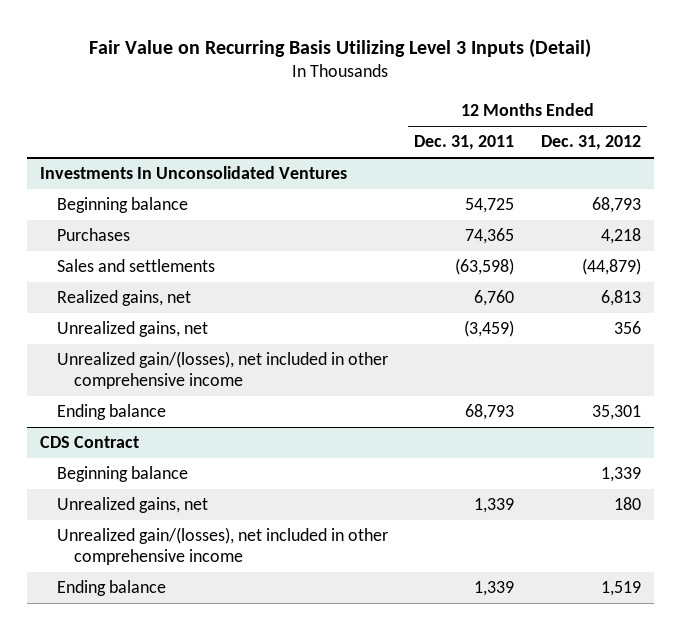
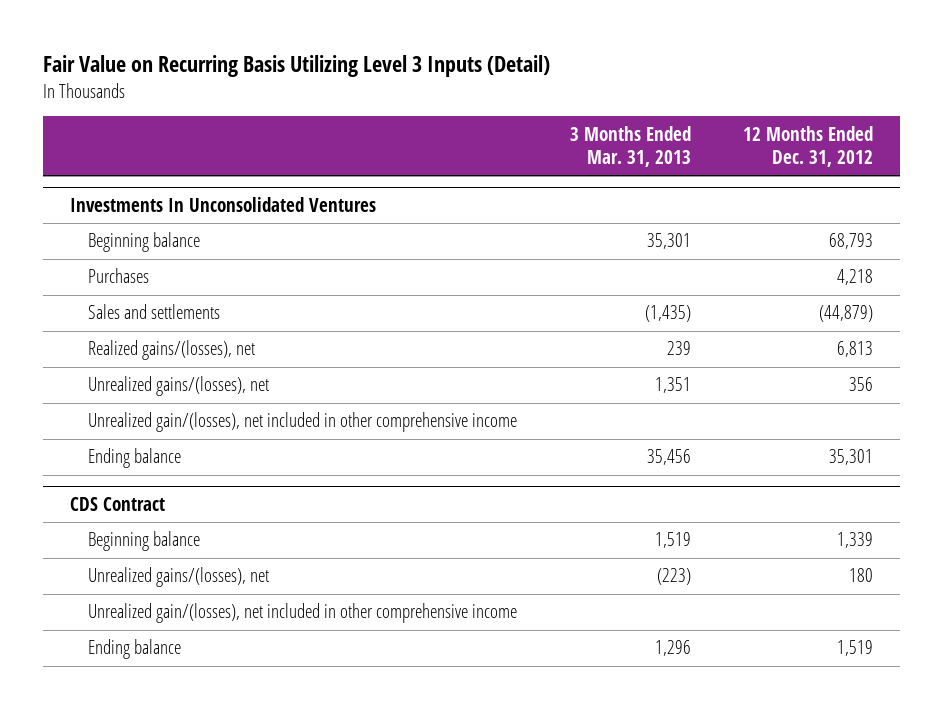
[414,135,515,151] Dec. 31, 2011 -> none
none -> [569,125,691,168] 3 Months Ended Mar. 31, 2013
[56,290,191,307] Realized gains, net -> [87,340,255,361] Realized gains/(losses), net
[56,321,208,338] Unrealized gains, net -> [87,376,269,397] Unrealized gains/(losses), net
[56,497,208,514] Unrealized gains, net -> [87,567,269,588] Unrealized gains/(losses), net

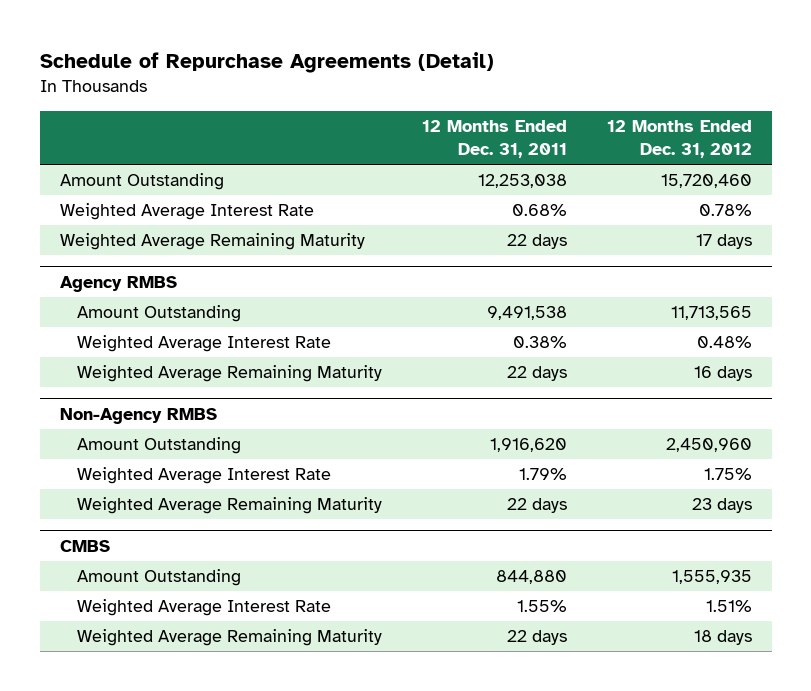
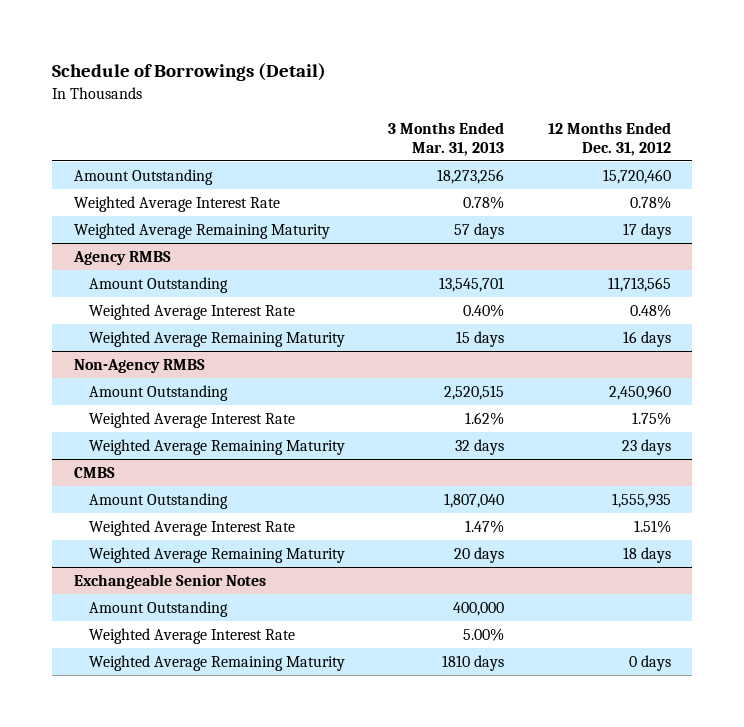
[39,51,494,73] Schedule of Repurchase Agreements (Detail) -> [52,63,327,82] Schedule of Borrowings (Detail)
[422,119,568,159] 12 Months Ended Dec. 31, 2011 -> none
none -> [388,121,505,157] 3 Months Ended Mar. 31, 2013
none -> [73,573,266,589] Exchangeable Senior Notes
none -> [88,600,228,617] Amount Outstanding
none -> [88,627,295,644] Weighted Average Interest Rate
none -> [88,654,345,671] Weighted Average Remaining Maturity

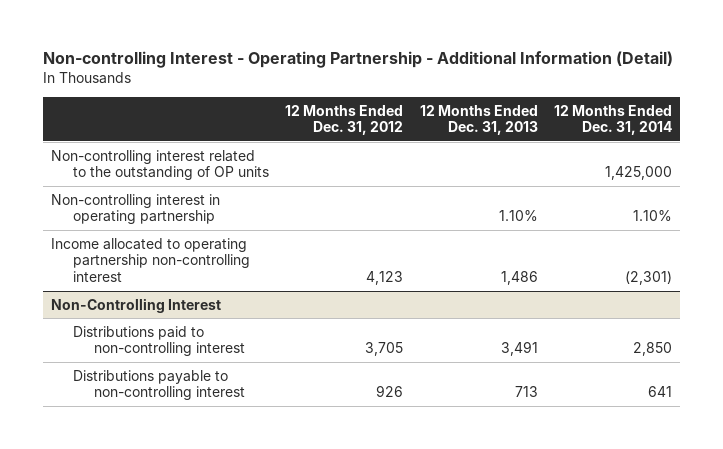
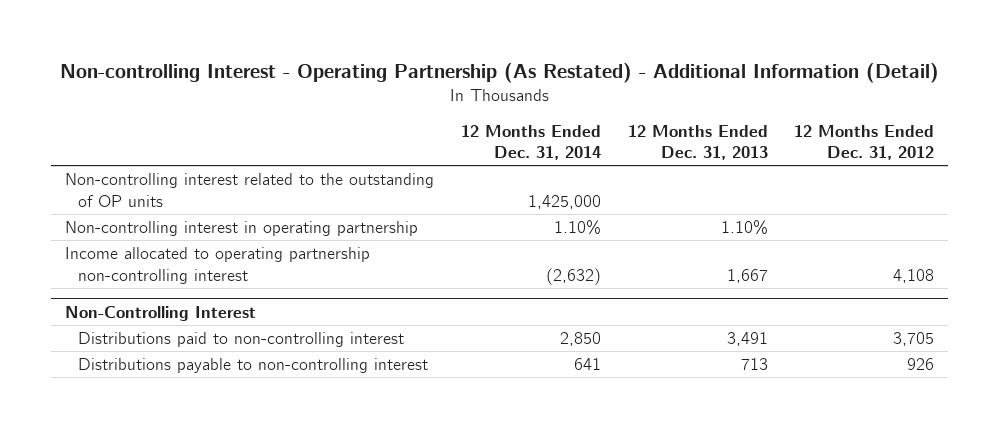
[42,51,673,69] Non-controlling Interest - Operating Partnership - Additional Information (Detail) -> [59,62,939,83] Non-controlling Interest - Operating Partnership (As Restated) - Additional Information (Detail)
[366,271,404,286] 4,123 -> [893,268,935,283] 4,108
[500,271,538,286] 1,486 -> [726,268,768,283] 1,667
[624,271,672,286] (2,301) -> [545,267,601,285] (2,632)

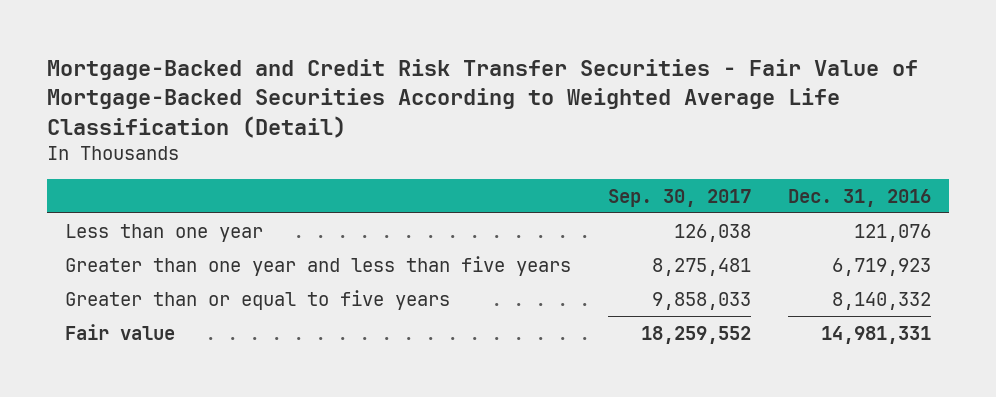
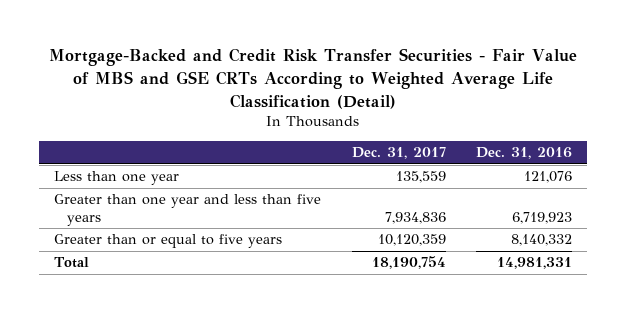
[46,59,918,138] Mortgage-Backed and Credit Risk Transfer Securities - Fair Value of Mortgage-Backed Securities According to Weighted Average Life Classification (Detail) -> [49,48,578,109] Mortgage-Backed and Credit Risk Transfer Securities - Fair Value of MBS and GSE CRTs According to Weighted Average Life Classification (Detail)
[608,188,752,207] Sep. 30, 2017 -> none
none -> [351,147,446,160] Dec. 31, 2017
[65,323,176,340] Fair value -> [54,257,90,269] Total

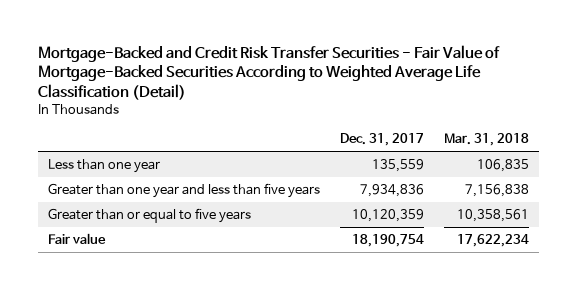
[49,48,578,109] Mortgage-Backed and Credit Risk Transfer Securities - Fair Value of MBS and GSE CRTs According to Weighted Average Life Classification (Detail) -> [38,44,501,100] Mortgage-Backed and Credit Risk Transfer Securities - Fair Value of Mortgage-Backed Securities According to Weighted Average Life Classification (Detail)
[476,147,573,160] Dec. 31, 2016 -> none
none -> [443,133,529,147] Mar. 31, 2018
[54,257,90,269] Total -> [48,232,107,244] Fair value

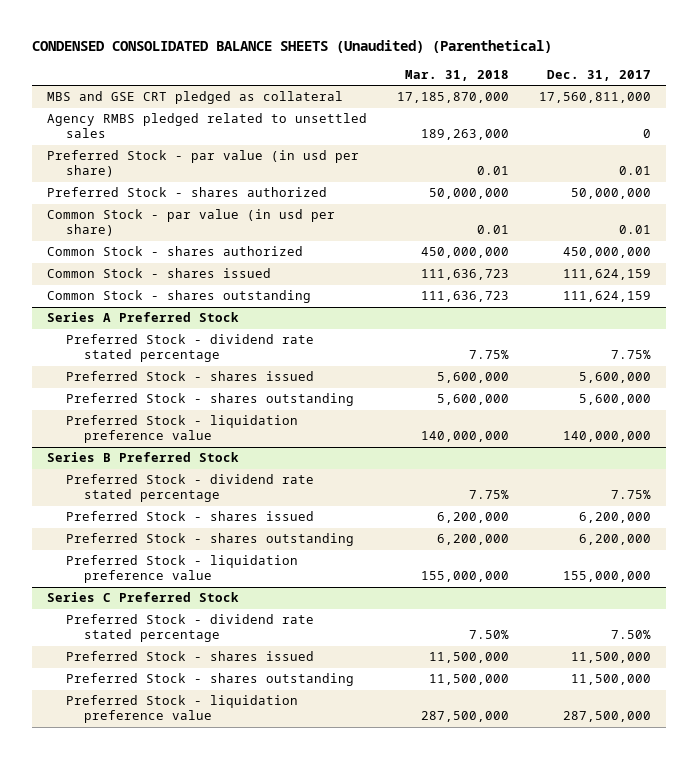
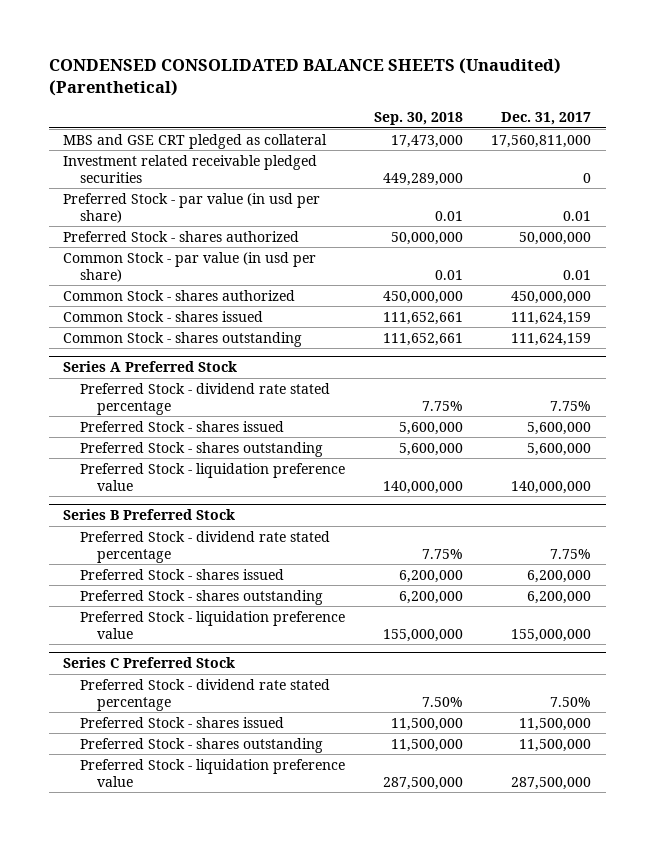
[405,70,510,82] Mar. 31, 2018 -> none
none -> [373,112,463,126] Sep. 30, 2018
[47,113,368,139] Agency RMBS pledged related to unsettled sales -> [63,154,318,183] Investment related receivable pledged securities

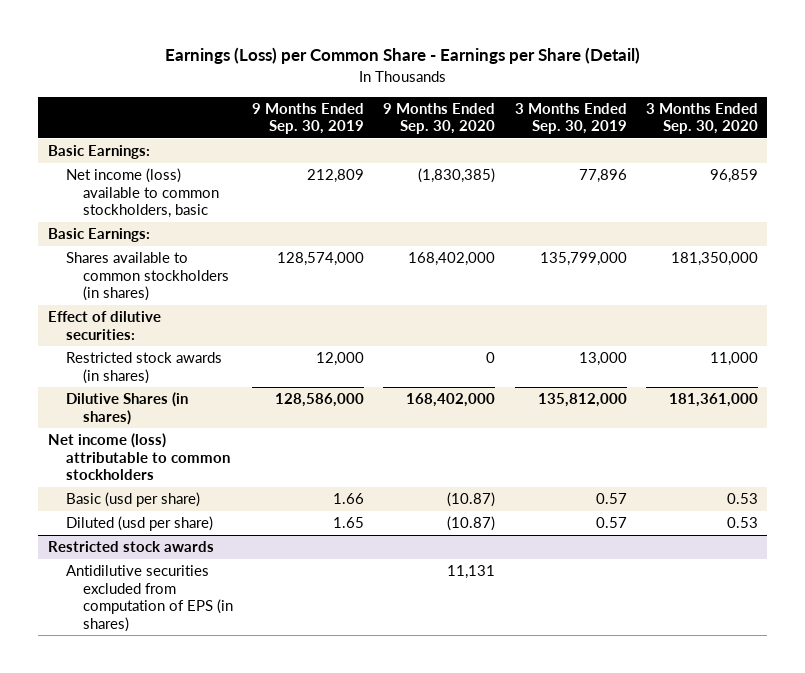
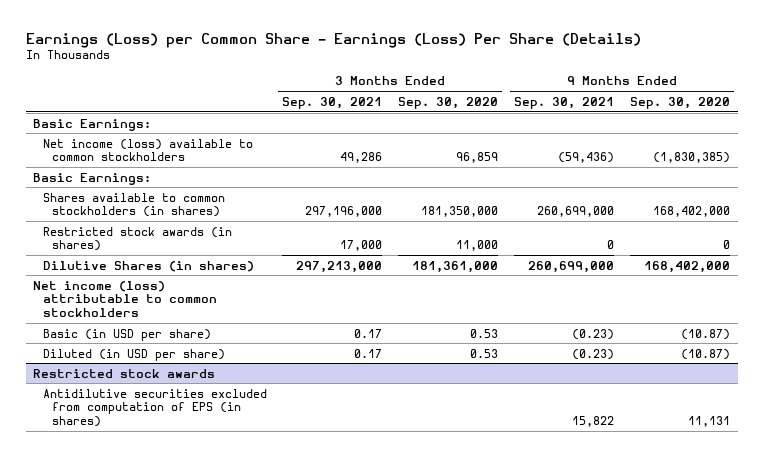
[164,47,640,65] Earnings (Loss) per Common Share - Earnings per Share (Detail) -> [25,32,641,48] Earnings (Loss) per Common Share - Earnings (Loss) Per Share (Details)
[252,102,365,135] 9 Months Ended Sep. 30, 2019 -> none
[514,102,627,135] 3 Months Ended Sep. 30, 2019 -> none
none -> [282,96,383,109] Sep. 30, 2021
none -> [513,96,614,109] Sep. 30, 2021
[65,168,220,219] Net income (loss) available to common stockholders, basic -> [42,138,253,162] Net income (loss) available to common stockholders
[47,311,161,340] Effect of dilutive securities: -> none
[65,492,200,508] Basic (usd per share) -> [42,328,211,341] Basic (in USD per share)
[65,516,213,532] Diluted (usd per share) -> [42,348,225,361] Diluted (in USD per share)

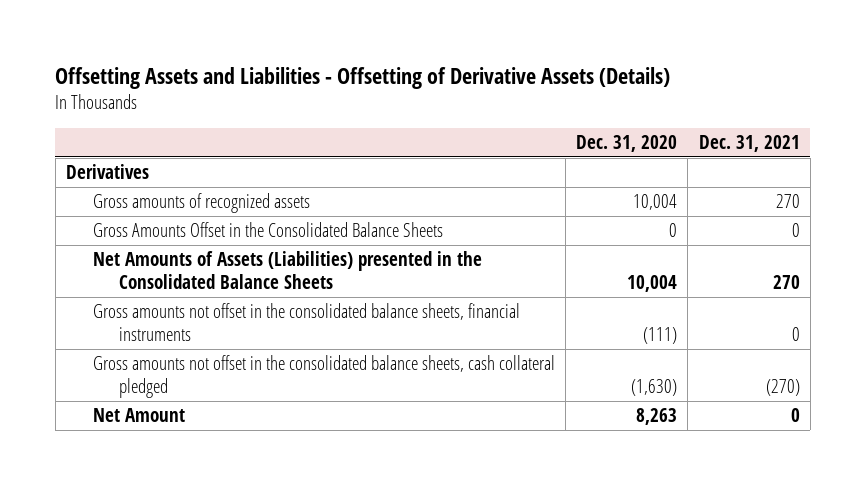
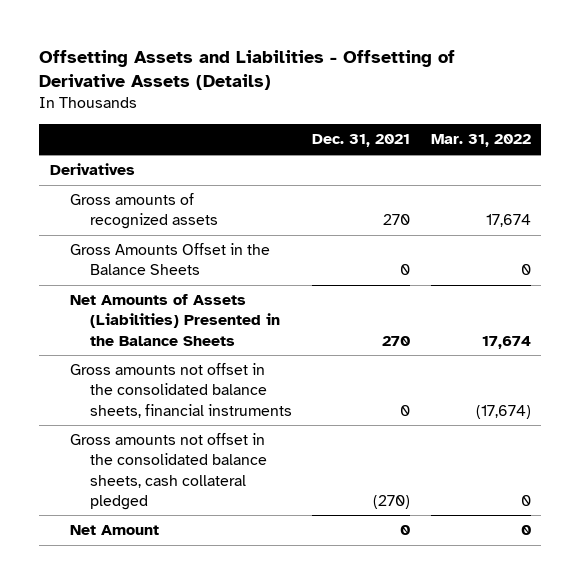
[576,134,678,152] Dec. 31, 2020 -> none
none -> [430,134,531,148] Mar. 31, 2022
[92,221,443,237] Gross Amounts Offset in the Consolidated Balance Sheets -> [69,243,270,276] Gross Amounts Offset in the Balance Sheets
[92,250,482,289] Net Amounts of Assets (Liabilities) presented in the Consolidated Balance Sheets -> [69,294,280,346] Net Amounts of Assets (Liabilities) Presented in the Balance Sheets

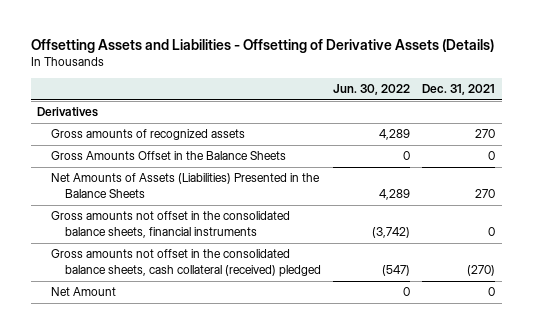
[430,134,531,148] Mar. 31, 2022 -> none
none -> [333,83,411,95] Jun. 30, 2022
[69,433,267,510] Gross amounts not offset in the consolidated balance sheets, cash collateral pledged -> [50,249,321,277] Gross amounts not offset in the consolidated balance sheets, cash collateral (received) pledged

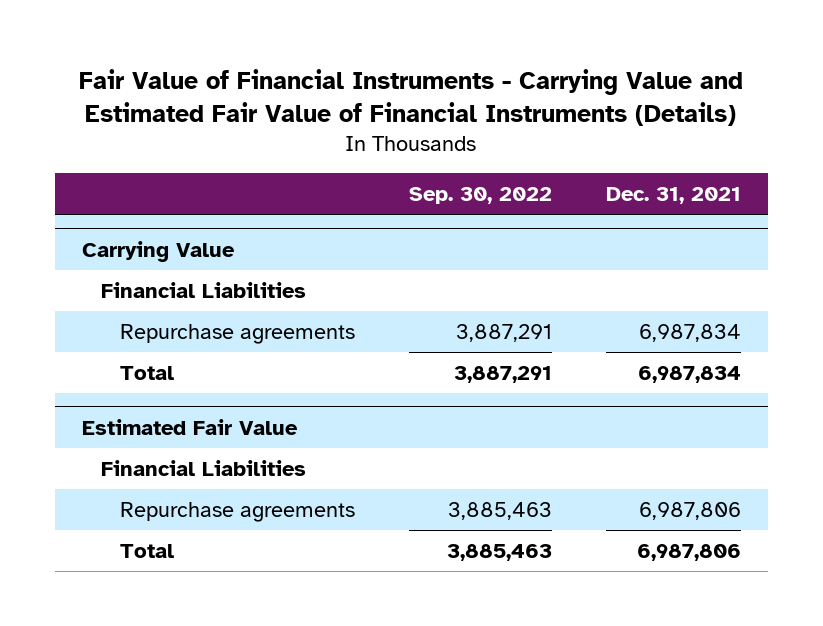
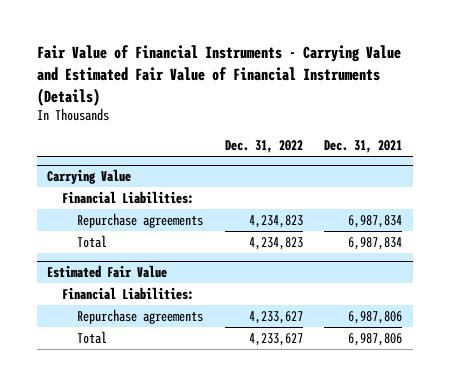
[409,186,553,204] Sep. 30, 2022 -> none
none -> [224,140,303,154] Dec. 31, 2022
[101,282,307,299] Financial Liabilities -> [62,190,195,204] Financial Liabilities:
[101,460,307,477] Financial Liabilities -> [62,286,195,300] Financial Liabilities:

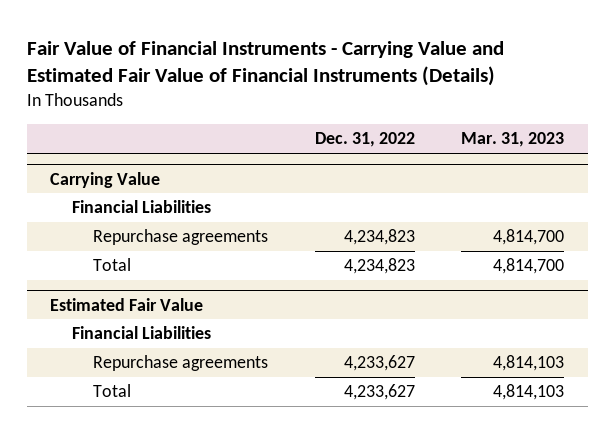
[323,140,402,154] Dec. 31, 2021 -> none
none -> [461,132,565,148] Mar. 31, 2023
[62,190,195,204] Financial Liabilities: -> [71,200,211,214] Financial Liabilities
[62,286,195,300] Financial Liabilities: -> [71,326,211,340] Financial Liabilities

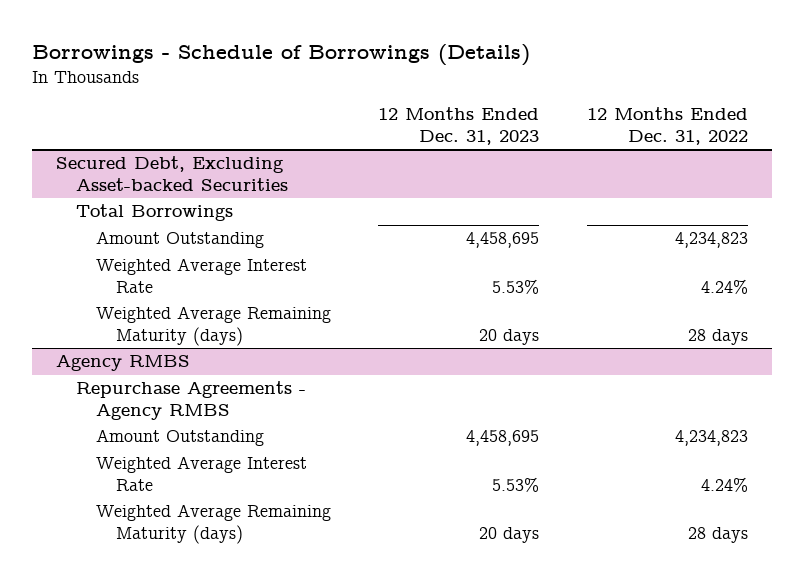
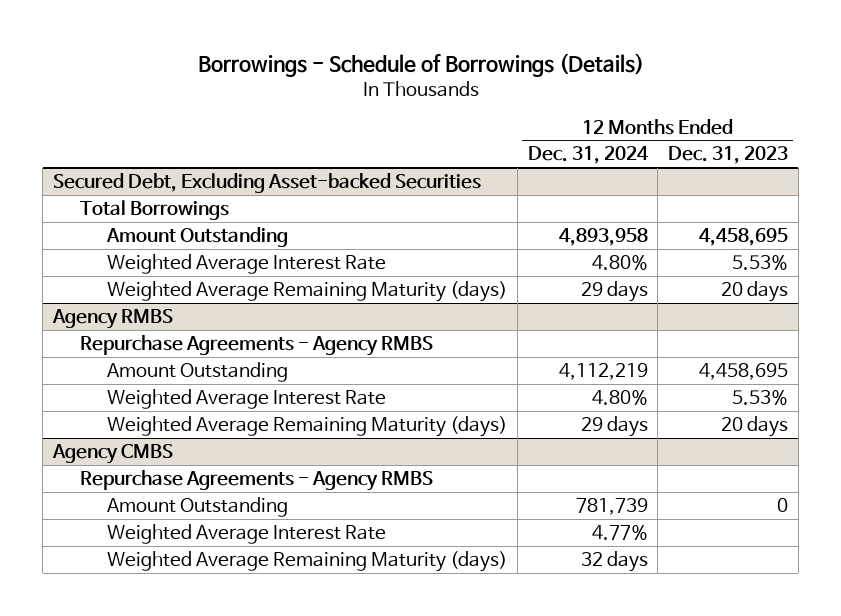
[587,107,749,146] 12 Months Ended Dec. 31, 2022 -> none
none -> [527,146,649,165] Dec. 31, 2024
none -> [51,443,173,464] Agency CMBS
none -> [79,469,433,491] Repurchase Agreements - Agency RMBS
none -> [107,496,289,517] Amount Outstanding
none -> [107,523,387,544] Weighted Average Interest Rate
none -> [107,550,508,572] Weighted Average Remaining Maturity (days)

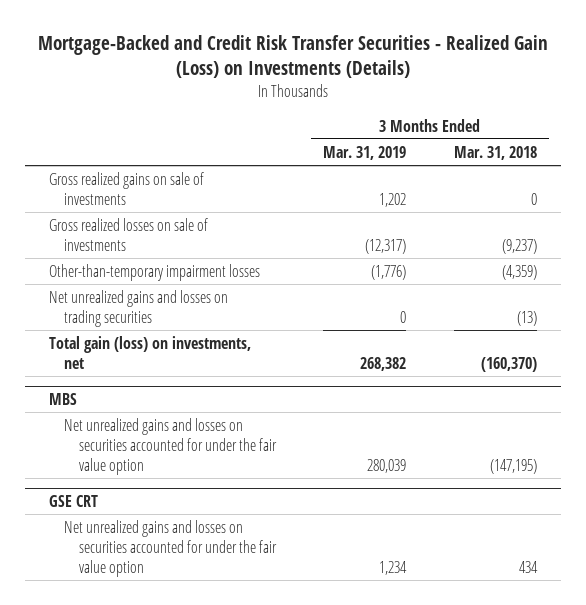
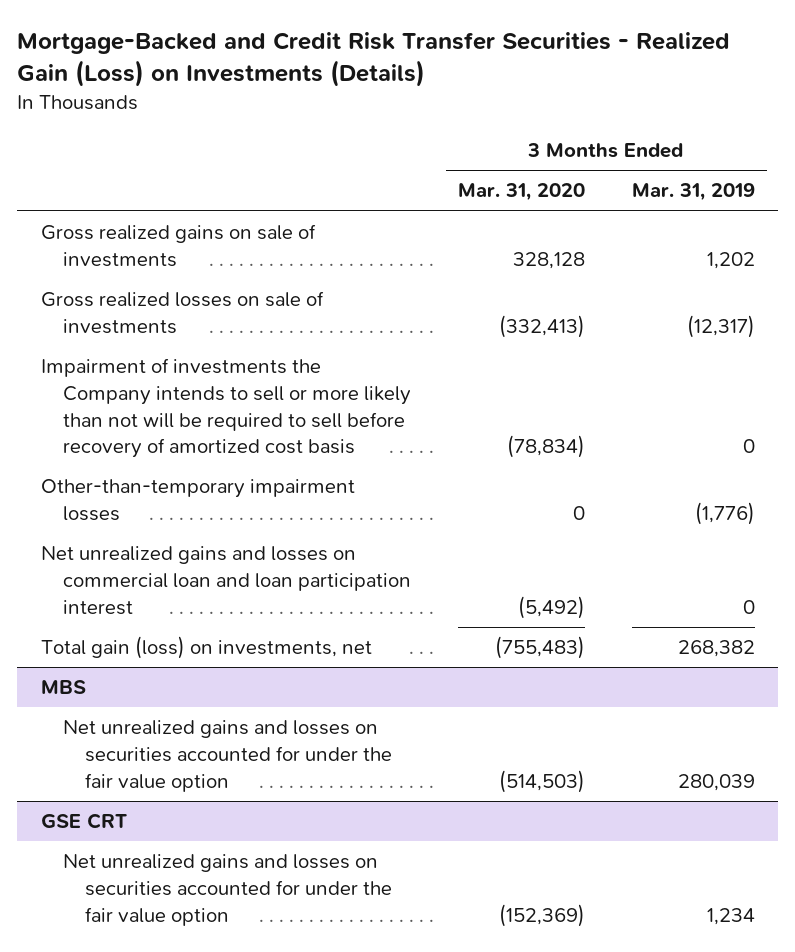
[453,145,537,160] Mar. 31, 2018 -> none
none -> [457,183,585,202] Mar. 31, 2020
none -> [40,358,411,459] Impairment of investments the Company intends to sell or more likely than not will be required to sell before recovery of amortized cost basis
[48,289,228,327] Net unrealized gains and losses on trading securities -> [40,546,411,615] Net unrealized gains and losses on commercial loan and loan participation interest

